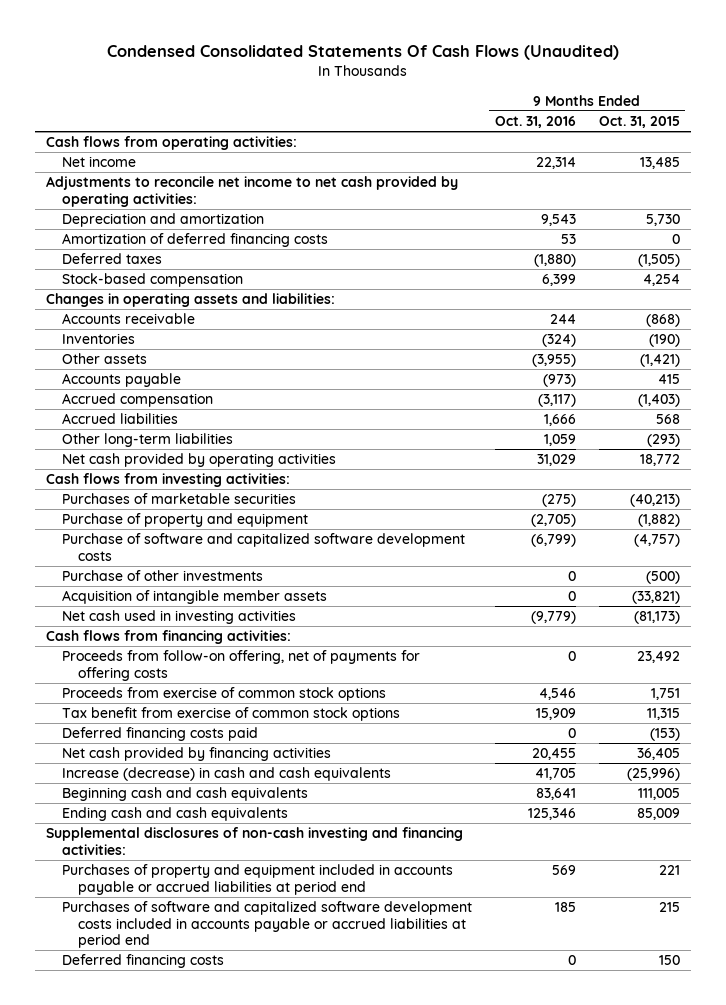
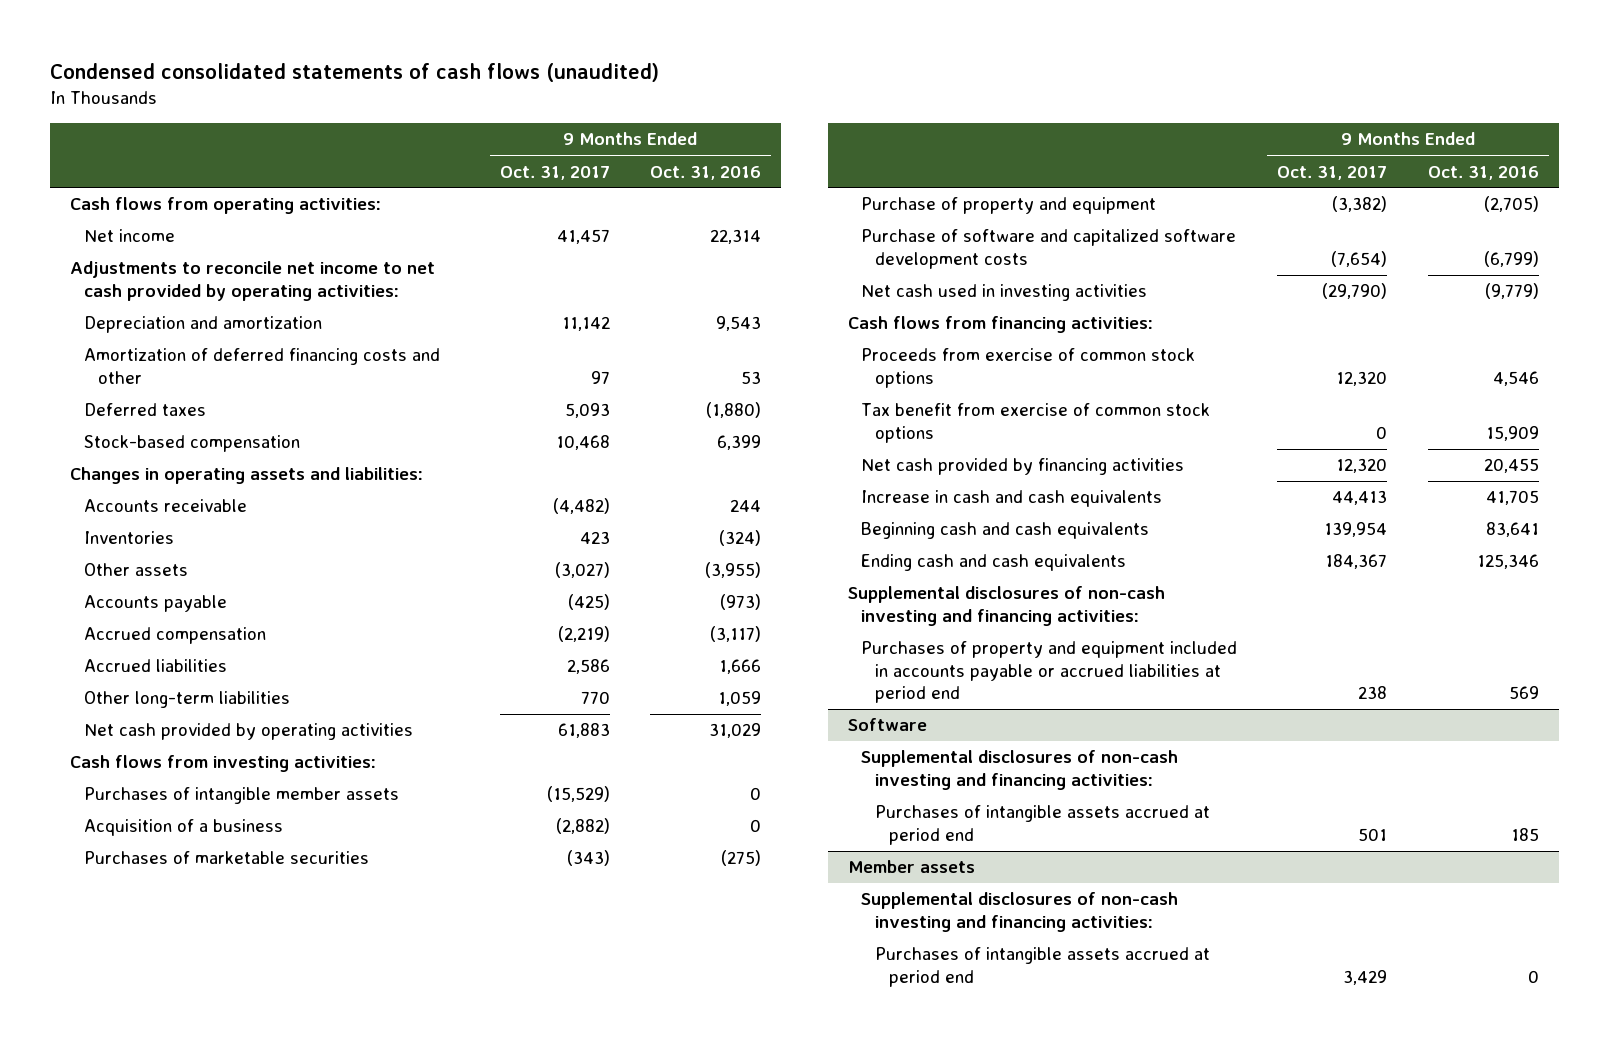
[106,44,619,60] Condensed Consolidated Statements Of Cash Flows (Unaudited) -> [50,63,660,83] Condensed consolidated statements of cash flows (unaudited)
[598,116,680,129] Oct. 31, 2015 -> none
none -> [499,165,610,180] Oct. 31, 2017
[62,233,329,248] Amortization of deferred financing costs -> [83,348,440,384] Amortization of deferred financing costs and other
none -> [83,787,399,805] Purchases of intangible member assets
none -> [83,819,283,837] Acquisition of a business
[62,570,264,582] Purchase of other investments -> none
[62,590,328,605] Acquisition of intangible member assets -> none
[62,650,421,681] Proceeds from follow-on offering, net of payments for offering costs -> none
[62,727,259,742] Deferred financing costs paid -> none
[62,767,392,782] Increase (decrease) in cash and cash equivalents -> [861,490,1163,508] Increase in cash and cash equivalents
[62,954,225,969] Deferred financing costs -> none
none -> [847,718,927,732] Software
none -> [861,750,1179,790] Supplemental disclosures of non-cash investing and financing activities:
[62,901,473,949] Purchases of software and capitalized software development costs included in accounts payable or accrued liabilities at period end -> [875,805,1211,845] Purchases of intangible assets accrued at period end
none -> [847,860,975,874] Member assets
none -> [861,892,1179,932] Supplemental disclosures of non-cash investing and financing activities:
none -> [875,947,1211,987] Purchases of intangible assets accrued at period end

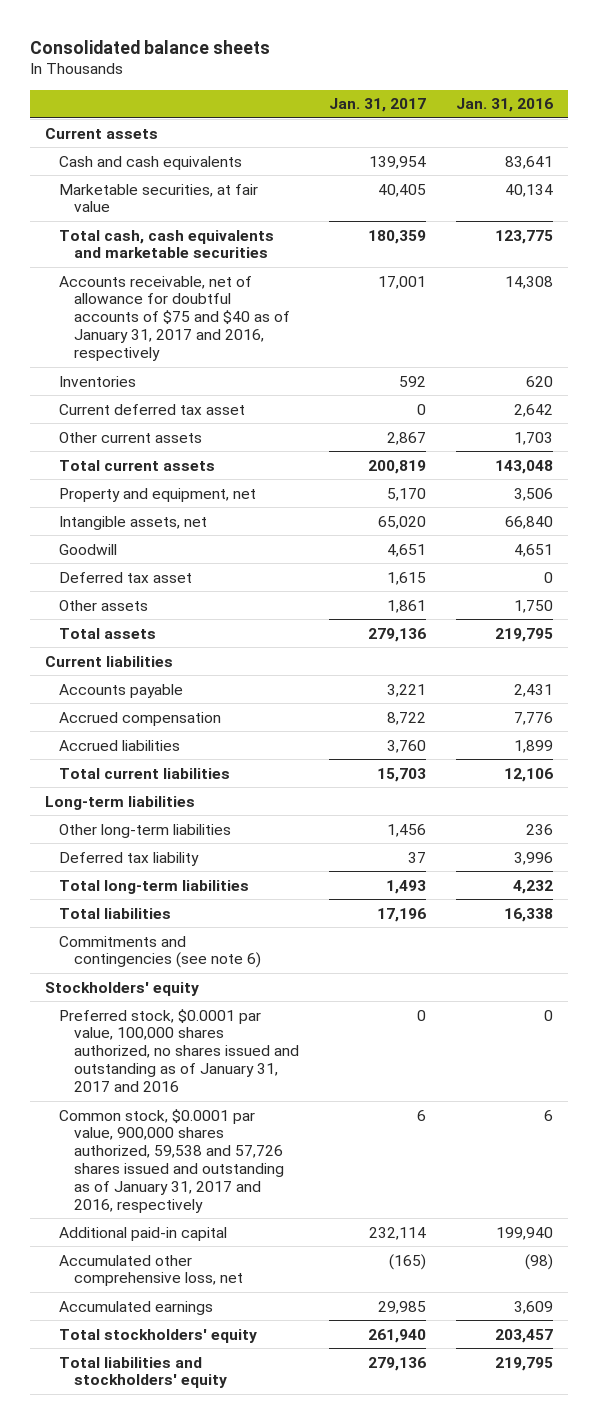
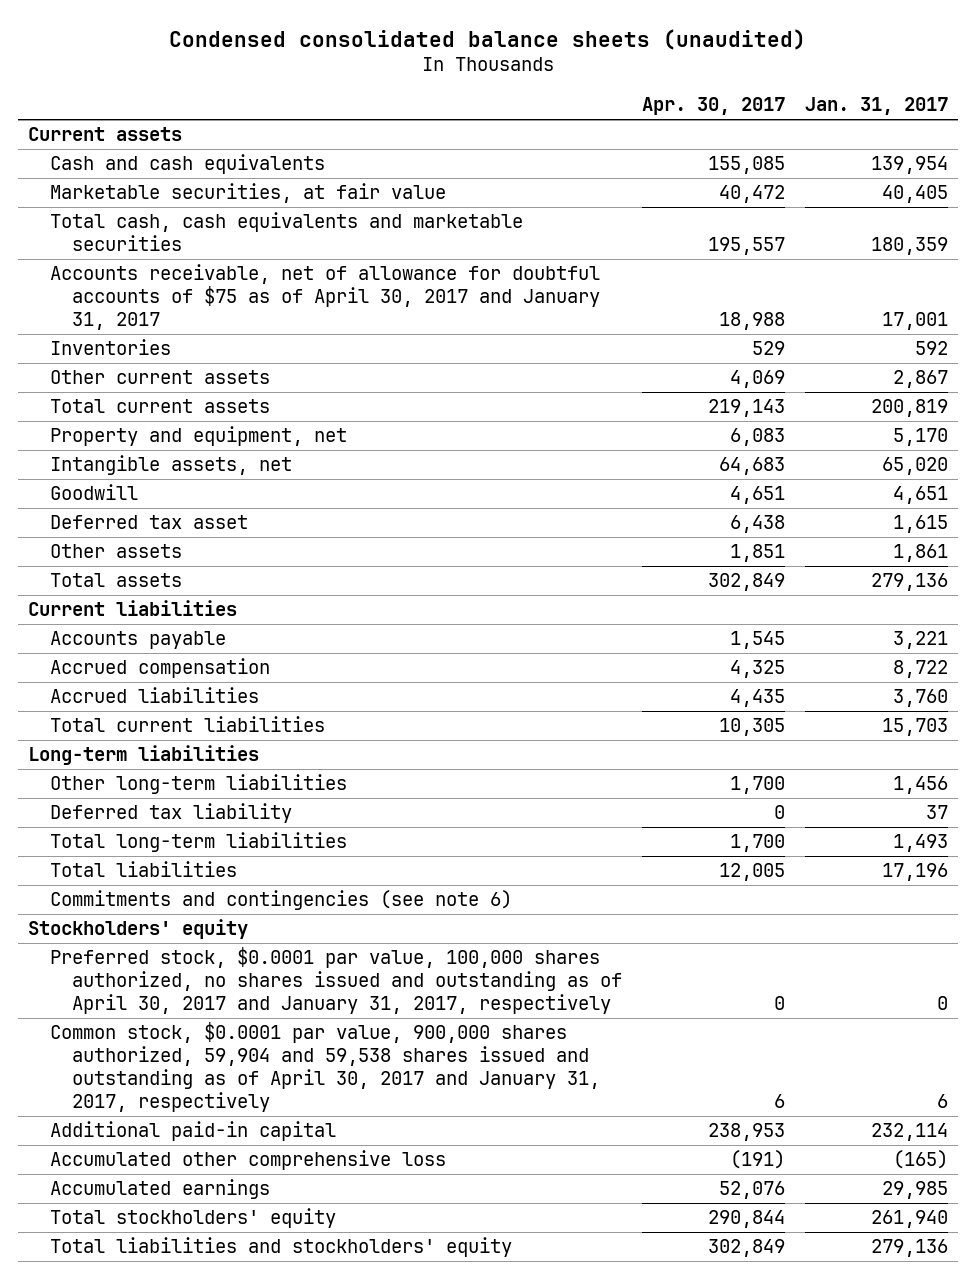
[29,39,270,54] Consolidated balance sheets -> [168,28,806,50] Condensed consolidated balance sheets (unaudited)
[455,98,553,113] Jan. 31, 2016 -> none
none -> [641,97,785,116] Apr. 30, 2017
[59,275,290,361] Accounts receivable, net of allowance for doubtful accounts of $75 and $40 as of January 31, 2017 and 2016, respectively -> [49,264,600,331] Accounts receivable, net of allowance for doubtful accounts of $75 as of April 30, 2017 and January 31, 2017
[59,403,246,415] Current deferred tax asset -> none
[59,1008,299,1092] Preferred stock, $0.0001 par value, 100,000 shares authorized, no shares issued and outstanding as of January 31, 2017 and 2016 -> [49,947,622,1015] Preferred stock, $0.0001 par value, 100,000 shares authorized, no shares issued and outstanding as of April 30, 2017 and January 31, 2017, respectively
[59,1108,284,1213] Common stock, $0.0001 par value, 900,000 shares authorized, 59,538 and 57,726 shares issued and outstanding as of January 31, 2017 and 2016, respectively -> [49,1022,600,1113] Common stock, $0.0001 par value, 900,000 shares authorized, 59,904 and 59,538 shares issued and outstanding as of April 30, 2017 and January 31, 2017, respectively
[59,1254,243,1287] Accumulated other comprehensive loss, net -> [49,1150,446,1171] Accumulated other comprehensive loss

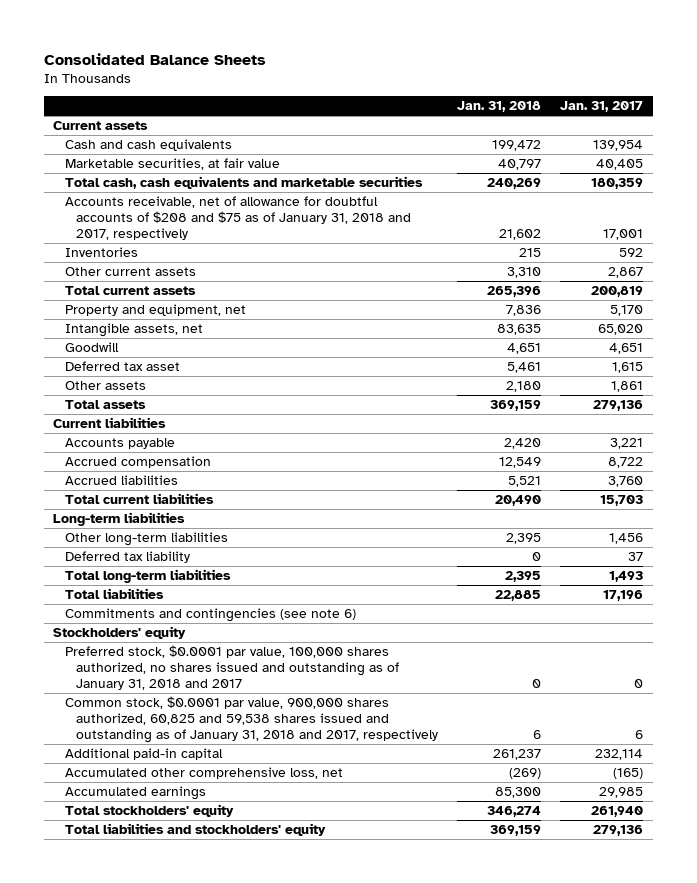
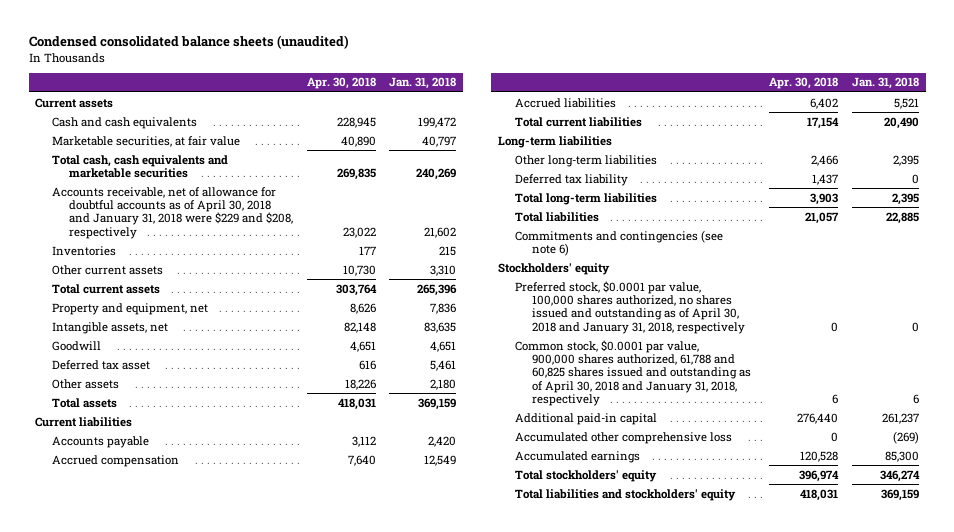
[43,52,266,65] Consolidated Balance Sheets -> [28,35,349,50] Condensed consolidated balance sheets (unaudited)
[560,101,644,113] Jan. 31, 2017 -> none
none -> [306,77,376,90] Apr. 30, 2018
[64,196,412,240] Accounts receivable, net of allowance for doubtful accounts of $208 and $75 as of January 31, 2018 and 2017, respectively -> [52,186,294,239] Accounts receivable, net of allowance for doubtful accounts as of April 30, 2018 and January 31, 2018 were $229 and $208, respectively
[64,645,400,690] Preferred stock, $0.0001 par value, 100,000 shares authorized, no shares issued and outstanding as of January 31, 2018 and 2017 -> [514,280,745,334] Preferred stock, $0.0001 par value, 100,000 shares authorized, no shares issued and outstanding as of April 30, 2018 and January 31, 2018, respectively
[64,696,439,743] Common stock, $0.0001 par value, 900,000 shares authorized, 60,825 and 59,538 shares issued and outstanding as of January 31, 2018 and 2017, respectively -> [514,339,751,406] Common stock, $0.0001 par value, 900,000 shares authorized, 61,788 and 60,825 shares issued and outstanding as of April 30, 2018 and January 31, 2018, respectively
[64,767,343,780] Accumulated other comprehensive loss, net -> [514,431,732,444] Accumulated other comprehensive loss

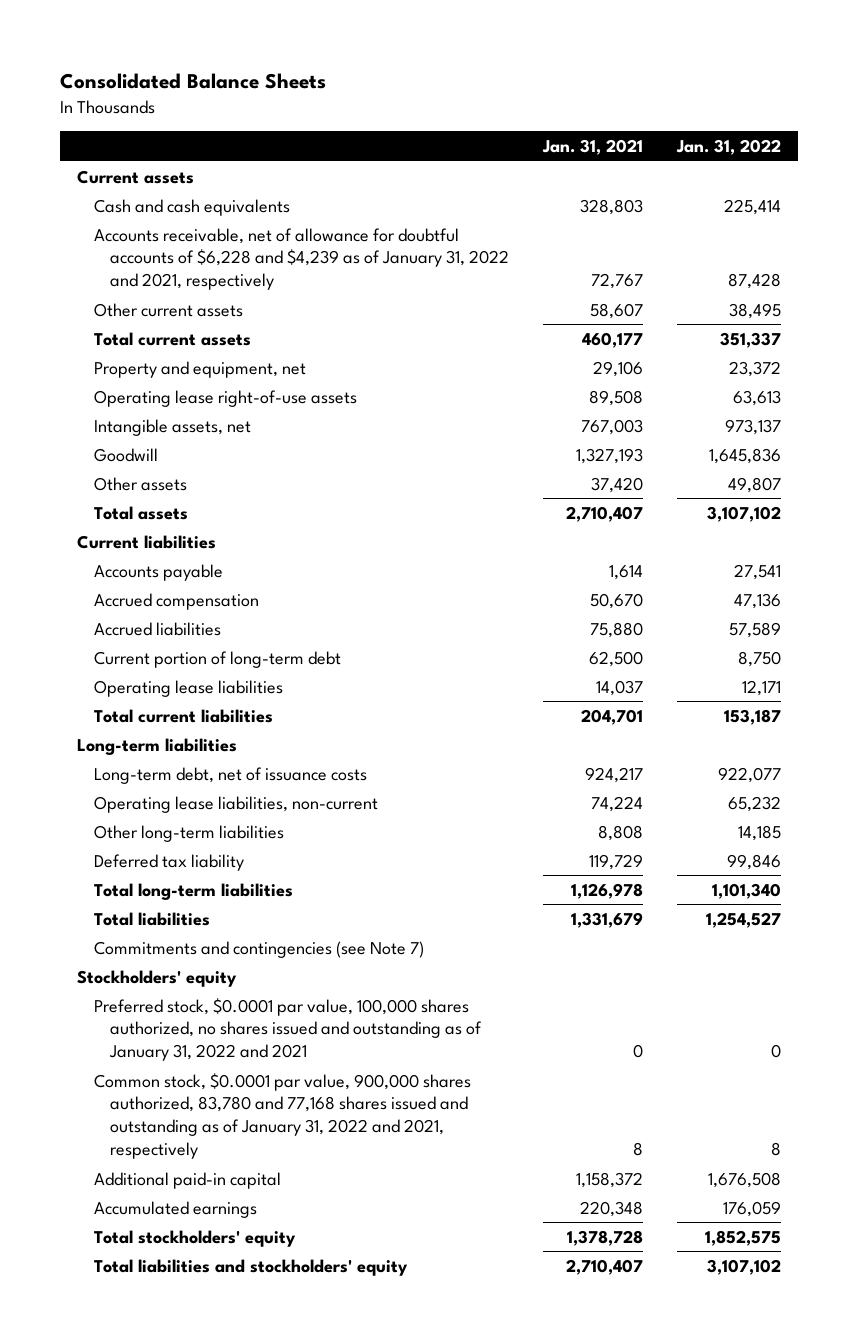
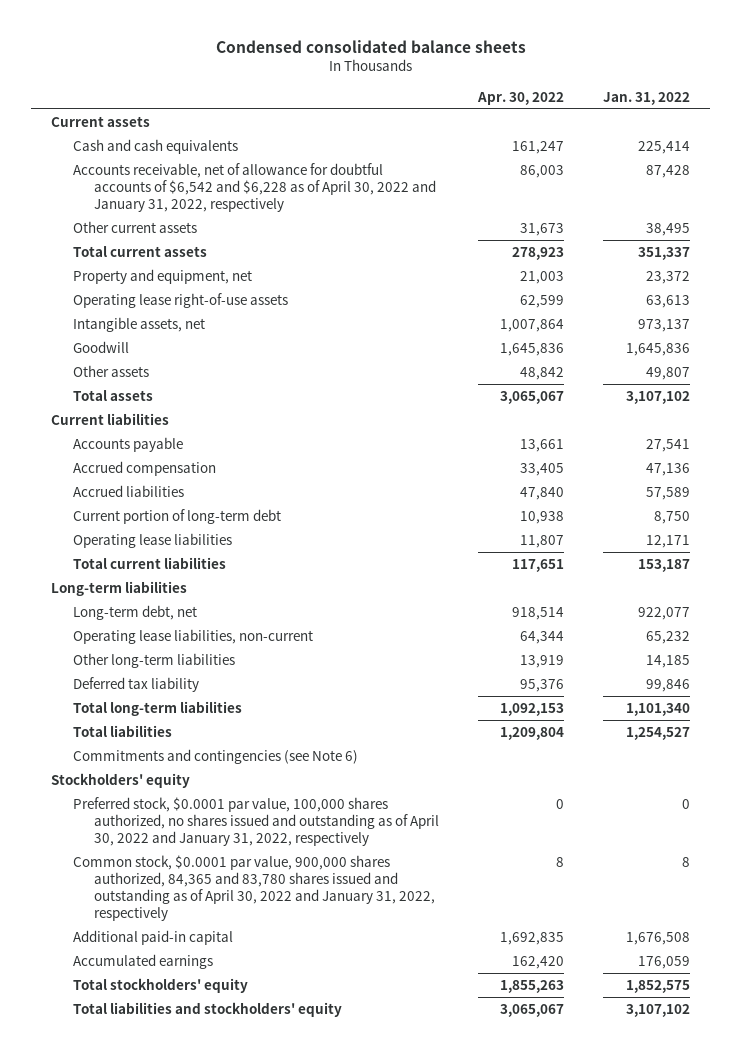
[60,73,327,90] Consolidated Balance Sheets -> [215,39,526,53] Condensed consolidated balance sheets
[541,139,643,156] Jan. 31, 2021 -> none
none -> [477,91,565,105] Apr. 30, 2022
[93,227,510,291] Accounts receivable, net of allowance for doubtful accounts of $6,228 and $4,239 as of January 31, 2022 and 2021, respectively -> [72,163,437,213] Accounts receivable, net of allowance for doubtful accounts of $6,542 and $6,228 as of April 30, 2022 and January 31, 2022, respectively
[93,766,367,784] Long-term debt, net of issuance costs -> [72,605,197,621] Long-term debt, net
[93,940,424,958] Commitments and contingencies (see Note 7) -> [72,749,358,765] Commitments and contingencies (see Note 6)
[93,997,483,1062] Preferred stock, $0.0001 par value, 100,000 shares authorized, no shares issued and outstanding as of January 31, 2022 and 2021 -> [72,797,440,847] Preferred stock, $0.0001 par value, 100,000 shares authorized, no shares issued and outstanding as of April 30, 2022 and January 31, 2022, respectively
[93,1072,471,1160] Common stock, $0.0001 par value, 900,000 shares authorized, 83,780 and 77,168 shares issued and outstanding as of January 31, 2022 and 2021, respectively -> [72,855,436,922] Common stock, $0.0001 par value, 900,000 shares authorized, 84,365 and 83,780 shares issued and outstanding as of April 30, 2022 and January 31, 2022, respectively

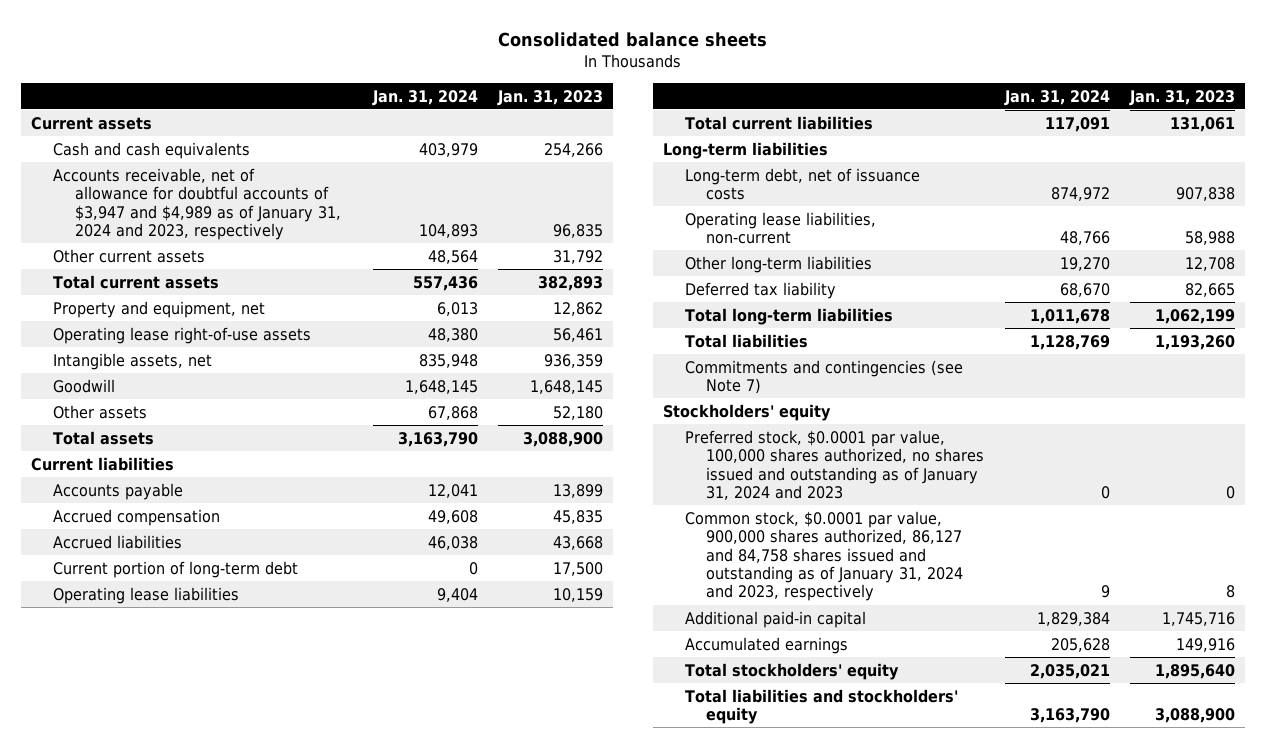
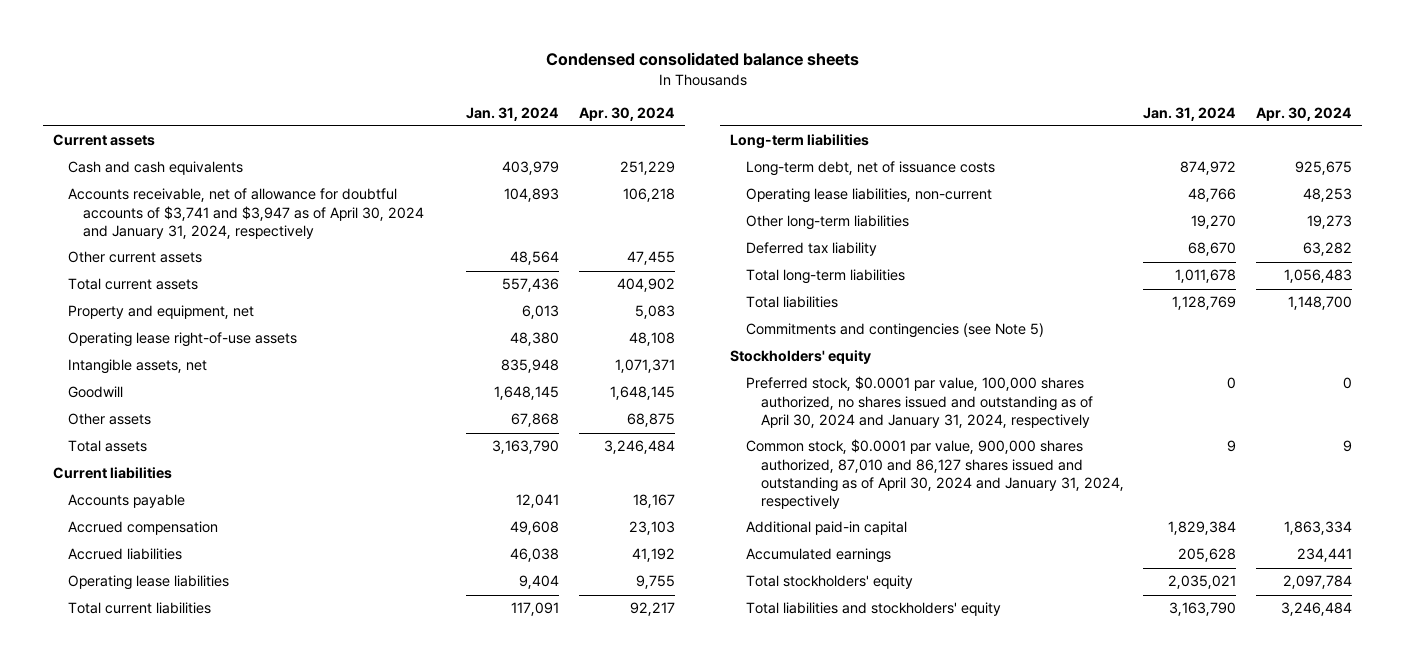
[498,31,768,47] Consolidated balance sheets -> [545,52,859,67] Condensed consolidated balance sheets
[497,89,604,106] Jan. 31, 2023 -> none
none -> [578,106,675,121] Apr. 30, 2024
[52,167,341,240] Accounts receivable, net of allowance for doubtful accounts of $3,947 and $4,989 as of January 31, 2024 and 2023, respectively -> [68,188,425,239] Accounts receivable, net of allowance for doubtful accounts of $3,741 and $3,947 as of April 30, 2024 and January 31, 2024, respectively
[52,560,298,578] Current portion of long-term debt -> none
[684,359,963,395] Commitments and contingencies (see Note 7) -> [745,323,1044,339] Commitments and contingencies (see Note 5)
[684,429,985,500] Preferred stock, $0.0001 par value, 100,000 shares authorized, no shares issued and outstanding as of January 31, 2024 and 2023 -> [745,376,1093,428] Preferred stock, $0.0001 par value, 100,000 shares authorized, no shares issued and outstanding as of April 30, 2024 and January 31, 2024, respectively
[684,510,964,602] Common stock, $0.0001 par value, 900,000 shares authorized, 86,127 and 84,758 shares issued and outstanding as of January 31, 2024 and 2023, respectively -> [745,439,1124,509] Common stock, $0.0001 par value, 900,000 shares authorized, 87,010 and 86,127 shares issued and outstanding as of April 30, 2024 and January 31, 2024, respectively

